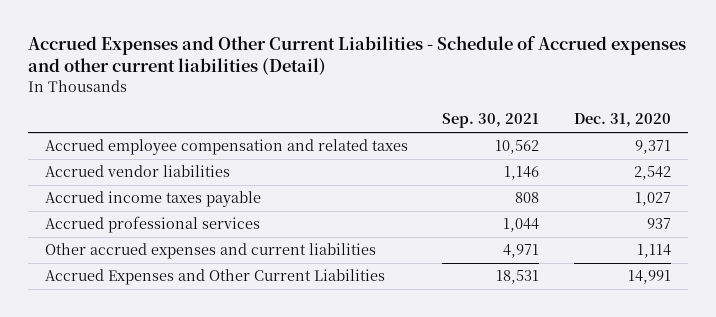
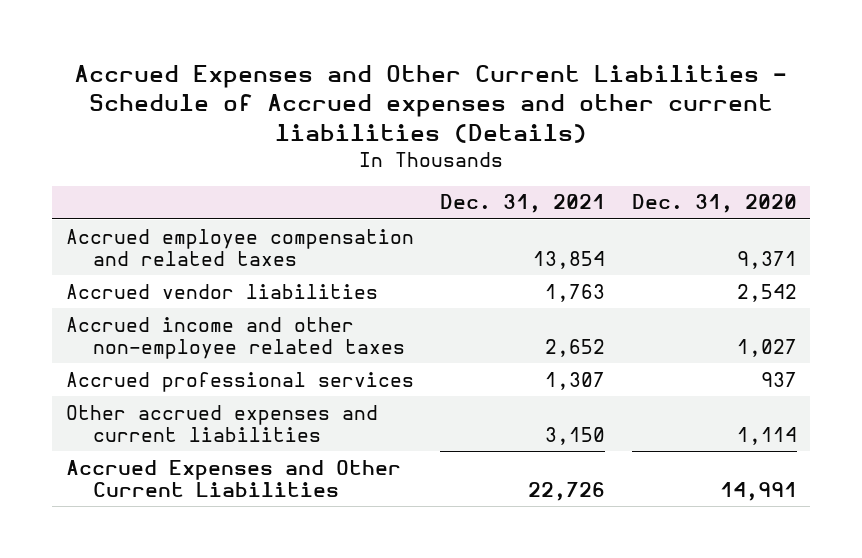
[27,36,686,76] Accrued Expenses and Other Current Liabilities - Schedule of Accrued expenses and other current liabilities (Detail) -> [74,64,788,143] Accrued Expenses and Other Current Liabilities - Schedule of Accrued expenses and other current liabilities (Details)
[442,113,540,129] Sep. 30, 2021 -> none
none -> [440,194,606,214] Dec. 31, 2021
[44,191,261,208] Accrued income taxes payable -> [65,316,406,359] Accrued income and other non-employee related taxes

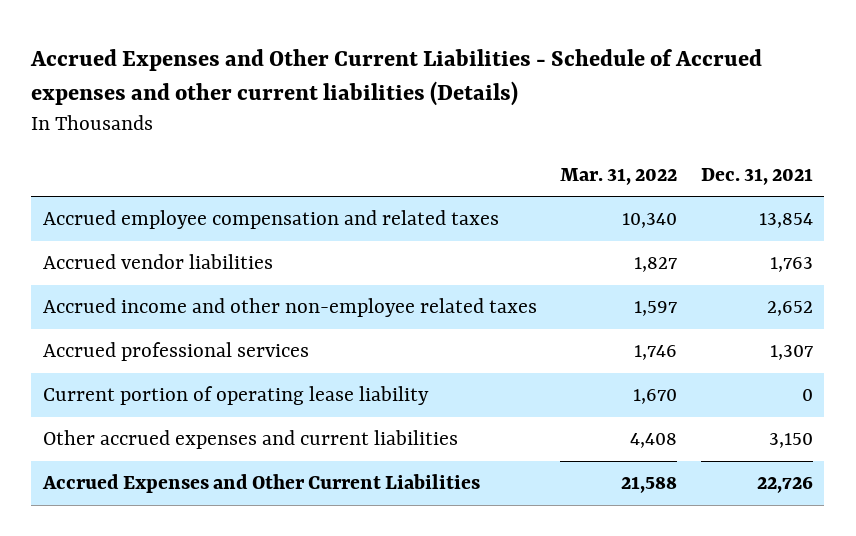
[631,194,797,214] Dec. 31, 2020 -> none
none -> [560,167,678,185] Mar. 31, 2022
none -> [42,386,429,406] Current portion of operating lease liability

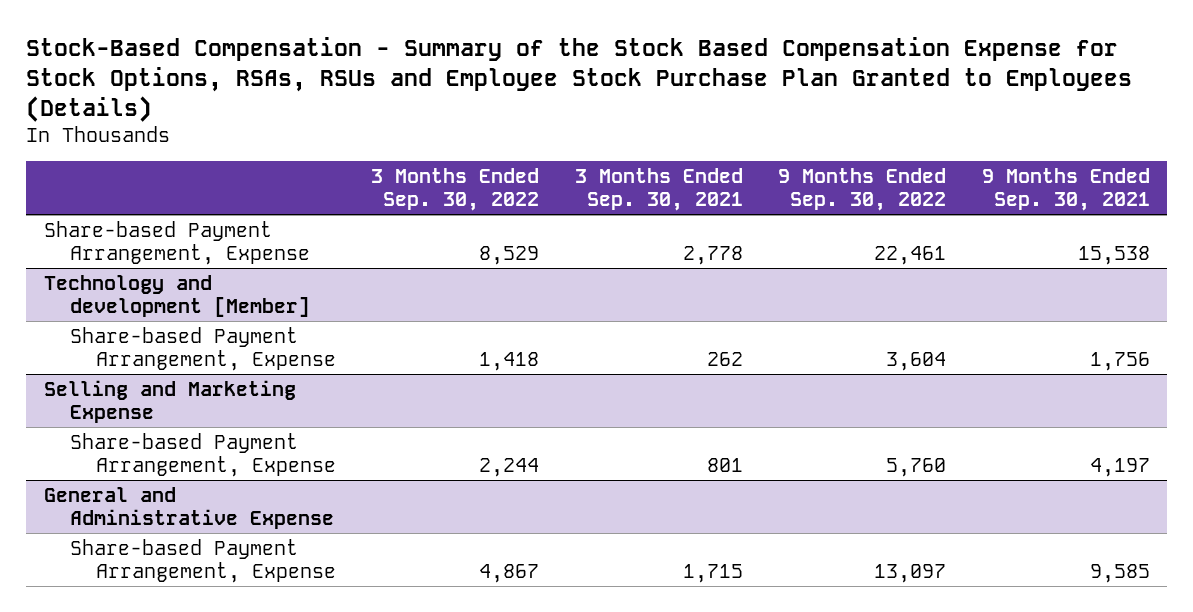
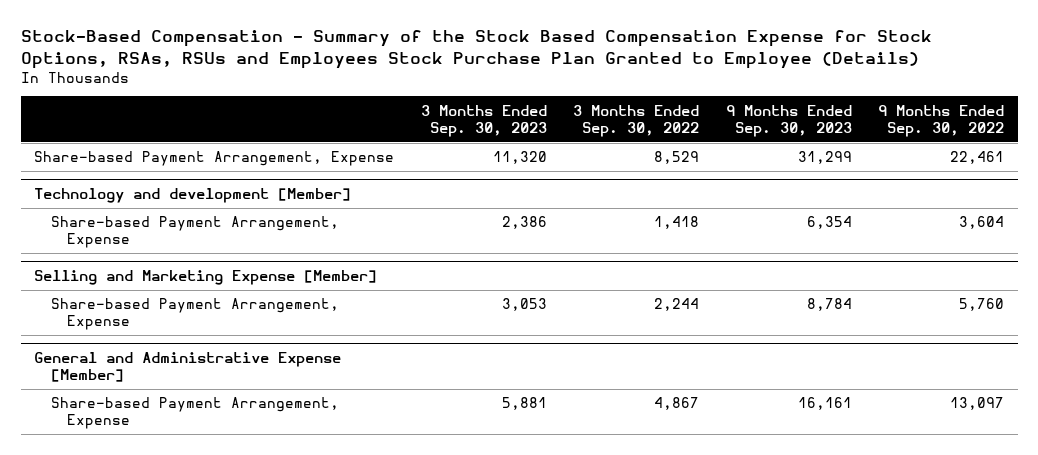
[25,36,1132,122] Stock-Based Compensation - Summary of the Stock Based Compensation Expense for Stock Options, RSAs, RSUs and Employee Stock Purchase Plan Granted to Employees (Details) -> [20,30,932,69] Stock-Based Compensation - Summary of the Stock Based Compensation Expense for Stock Options, RSAs, RSUs and Employees Stock Purchase Plan Granted to Employee (Details)
[574,168,743,212] 3 Months Ended Sep. 30, 2021 -> none
[981,168,1150,212] 9 Months Ended Sep. 30, 2021 -> none
none -> [420,104,547,137] 3 Months Ended Sep. 30, 2023
none -> [725,104,852,137] 9 Months Ended Sep. 30, 2023
[43,379,296,423] Selling and Marketing Expense -> [34,269,378,285] Selling and Marketing Expense [Member]
[43,486,334,529] General and Administrative Expense -> [34,351,342,383] General and Administrative Expense [Member]

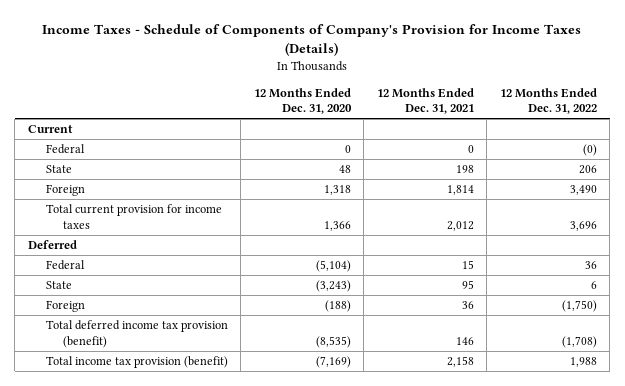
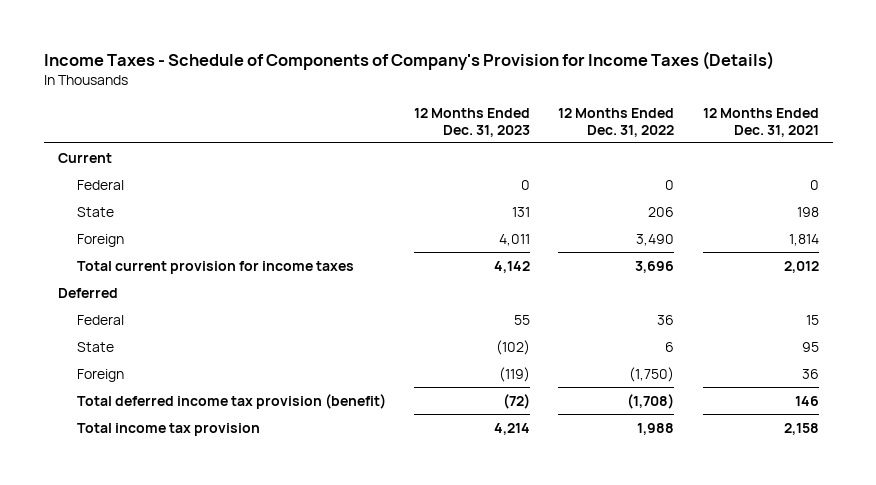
[253,87,352,115] 12 Months Ended Dec. 31, 2020 -> none
none -> [414,107,531,137] 12 Months Ended Dec. 31, 2023
[582,144,597,157] (0) -> [665,179,675,190] 0
[45,356,228,369] Total income tax provision (benefit) -> [77,422,261,436] Total income tax provision

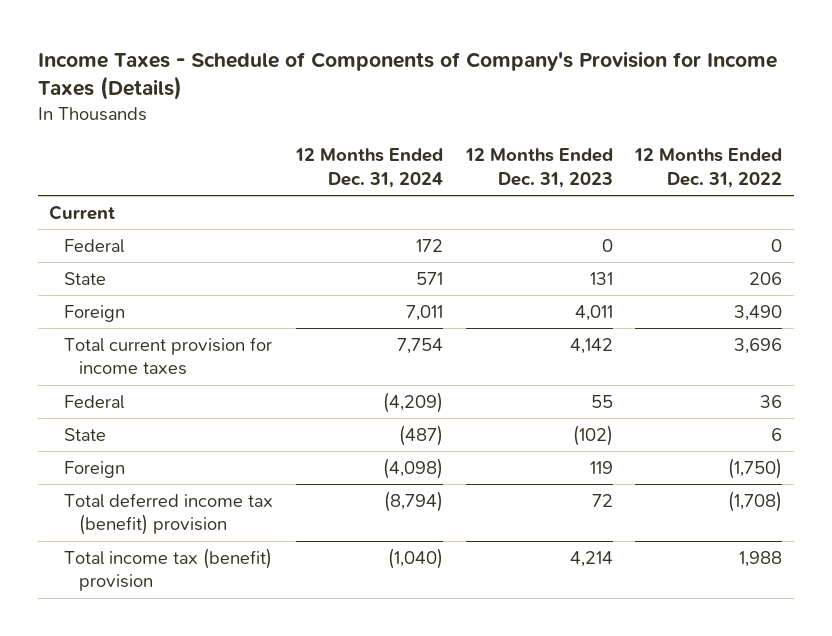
[702,107,819,137] 12 Months Ended Dec. 31, 2021 -> none
none -> [294,148,443,188] 12 Months Ended Dec. 31, 2024
[57,287,118,298] Deferred -> none
[499,366,531,382] (119) -> [589,460,613,474] 119
[77,393,387,409] Total deferred income tax provision (benefit) -> [63,492,273,536] Total deferred income tax (benefit) provision
[503,393,531,409] (72) -> [591,493,613,507] 72
[77,422,261,436] Total income tax provision -> [63,547,272,592] Total income tax (benefit) provision

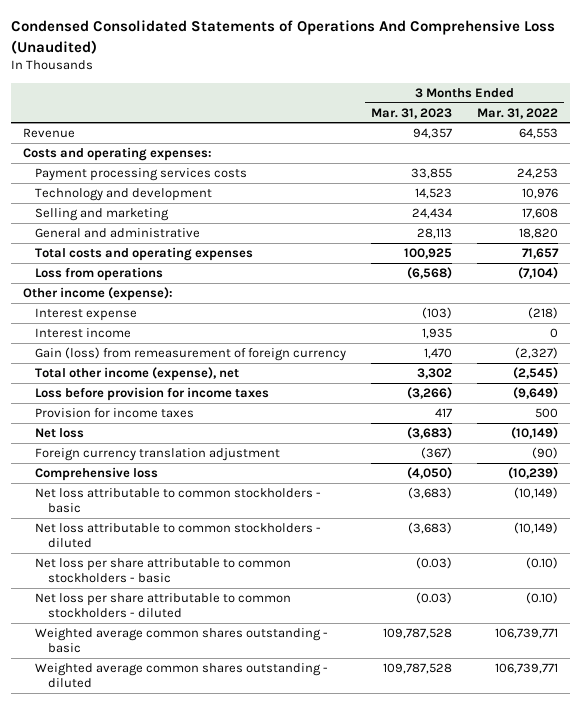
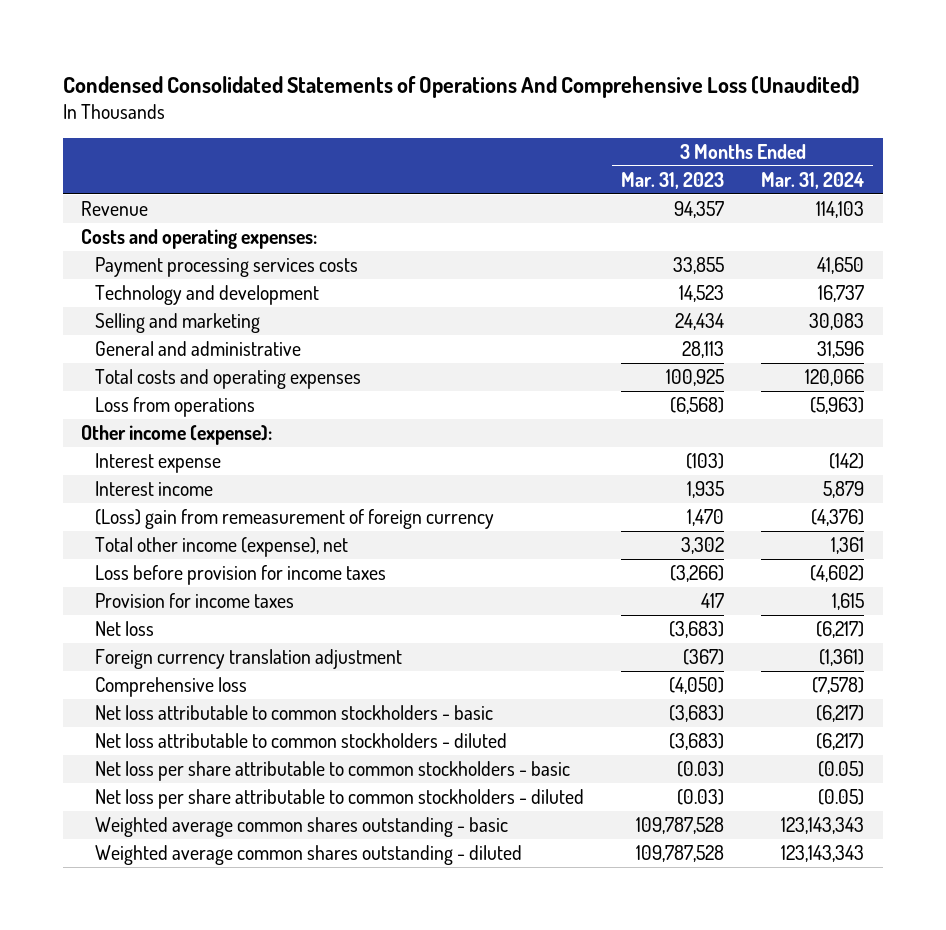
[476,107,558,119] Mar. 31, 2022 -> none
none -> [761,171,865,189] Mar. 31, 2024
[35,347,347,362] Gain (loss) from remeasurement of foreign currency -> [95,508,495,529] (Loss) gain from remeasurement of foreign currency

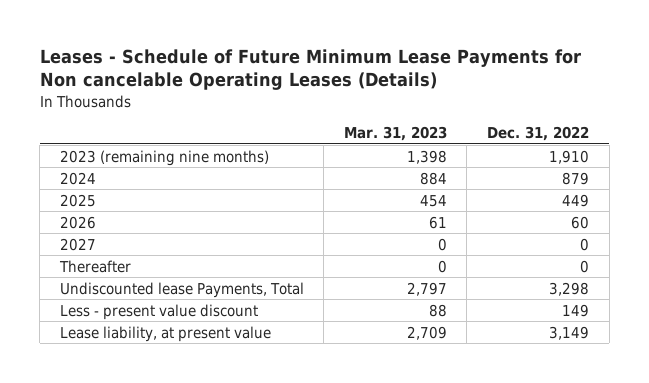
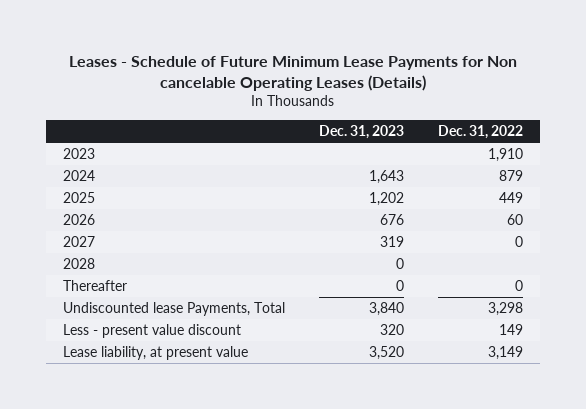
[343,126,447,142] Mar. 31, 2023 -> none
none -> [319,124,405,139] Dec. 31, 2023
[59,149,269,166] 2023 (remaining nine months) -> [62,148,95,160] 2023
none -> [62,258,95,270] 2028

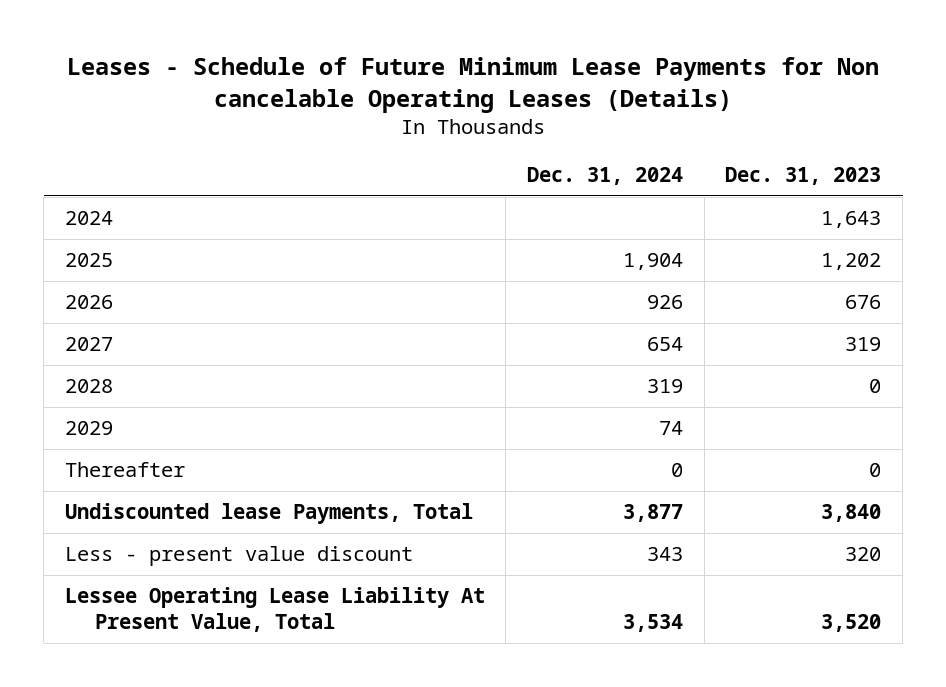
[438,124,524,139] Dec. 31, 2022 -> none
none -> [527,167,684,186] Dec. 31, 2024
[62,148,95,160] 2023 -> none
none -> [64,421,113,436] 2029
[62,346,248,361] Lease liability, at present value -> [64,587,485,632] Lessee Operating Lease Liability At Present Value, Total

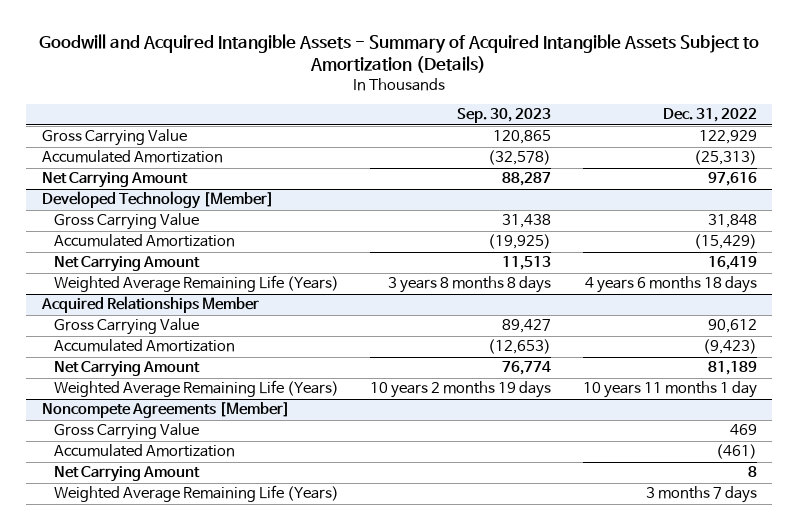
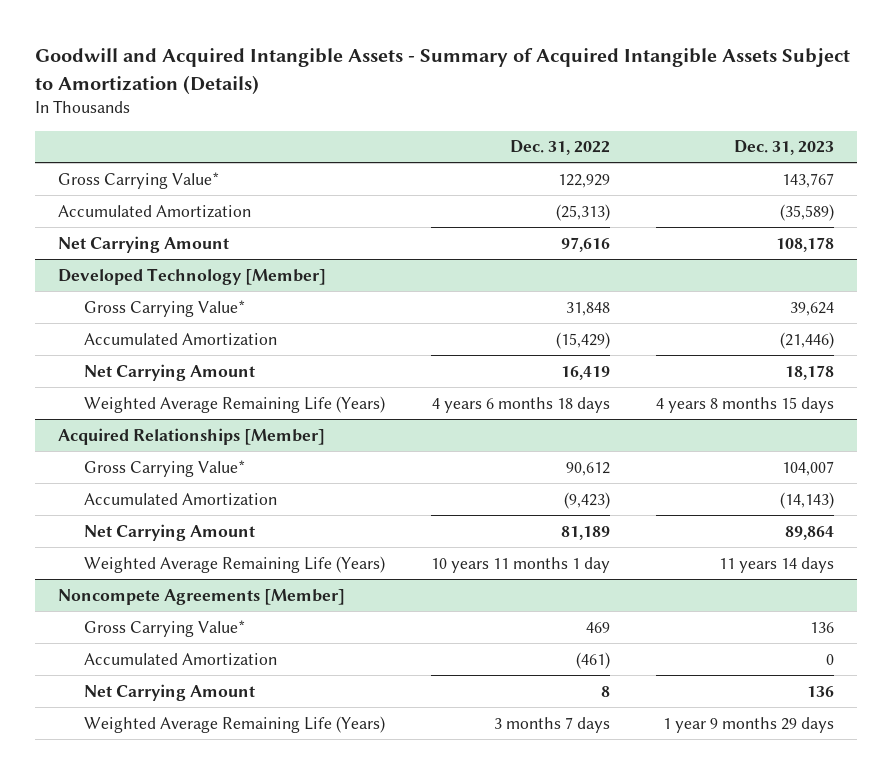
[457,108,552,124] Sep. 30, 2023 -> none
none -> [734,140,835,156] Dec. 31, 2023
[41,129,187,147] Gross Carrying Value -> [58,171,221,189] Gross Carrying Value*
[54,213,200,231] Gross Carrying Value -> [83,299,246,317] Gross Carrying Value*
[40,296,259,314] Acquired Relationships Member -> [58,427,326,445] Acquired Relationships [Member]
[54,318,200,336] Gross Carrying Value -> [83,459,246,477] Gross Carrying Value*
[54,423,200,441] Gross Carrying Value -> [83,619,246,637] Gross Carrying Value*

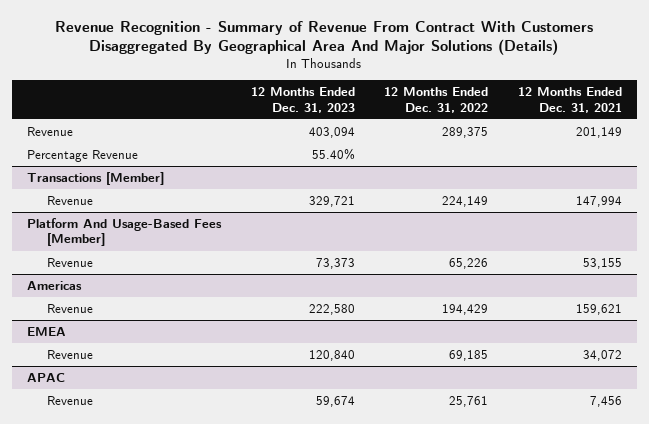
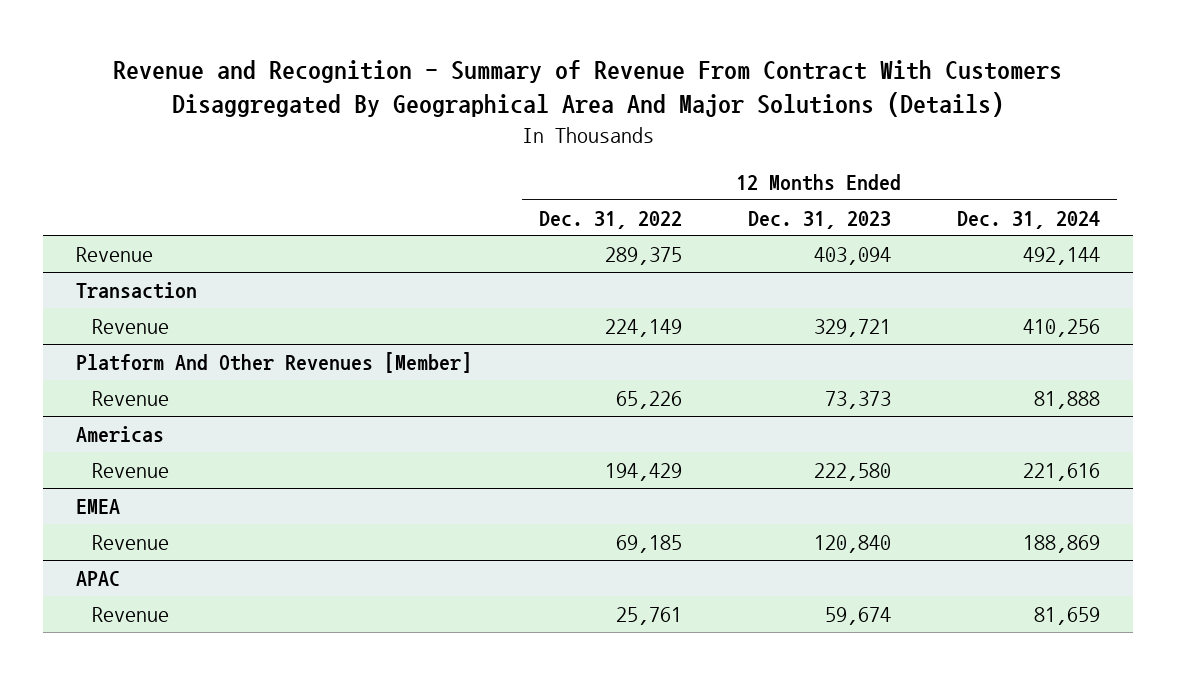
[55,20,594,55] Revenue Recognition - Summary of Revenue From Contract With Customers Disaggregated By Geographical Area And Major Solutions (Details) -> [113,59,1063,118] Revenue and Recognition - Summary of Revenue From Contract With Customers Disaggregated By Geographical Area And Major Solutions (Details)
[518,87,623,113] 12 Months Ended Dec. 31, 2021 -> none
none -> [957,210,1101,229] Dec. 31, 2024
[26,149,138,162] Percentage Revenue -> none
[26,171,164,185] Transactions [Member] -> [76,281,198,299] Transaction
[26,217,222,247] Platform And Usage-Based Fees [Member] -> none
none -> [76,351,473,373] Platform And Other Revenues [Member]

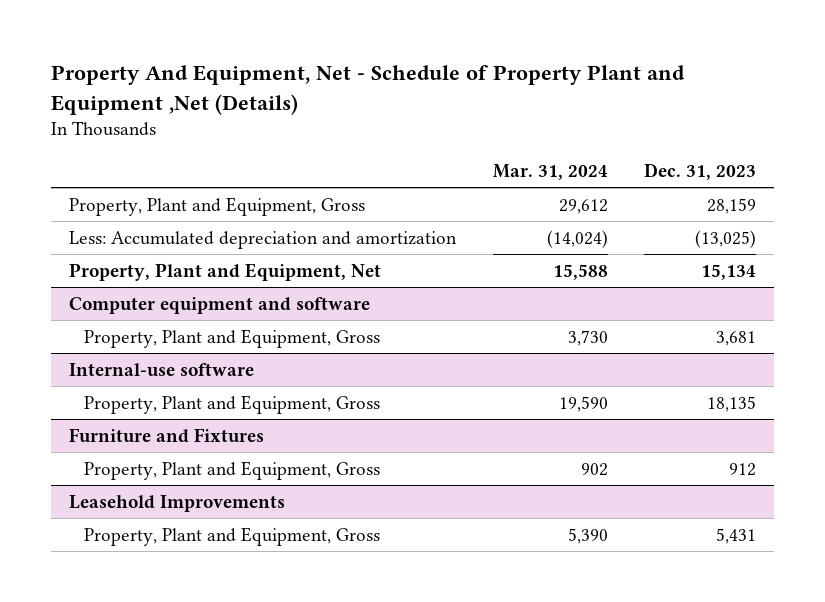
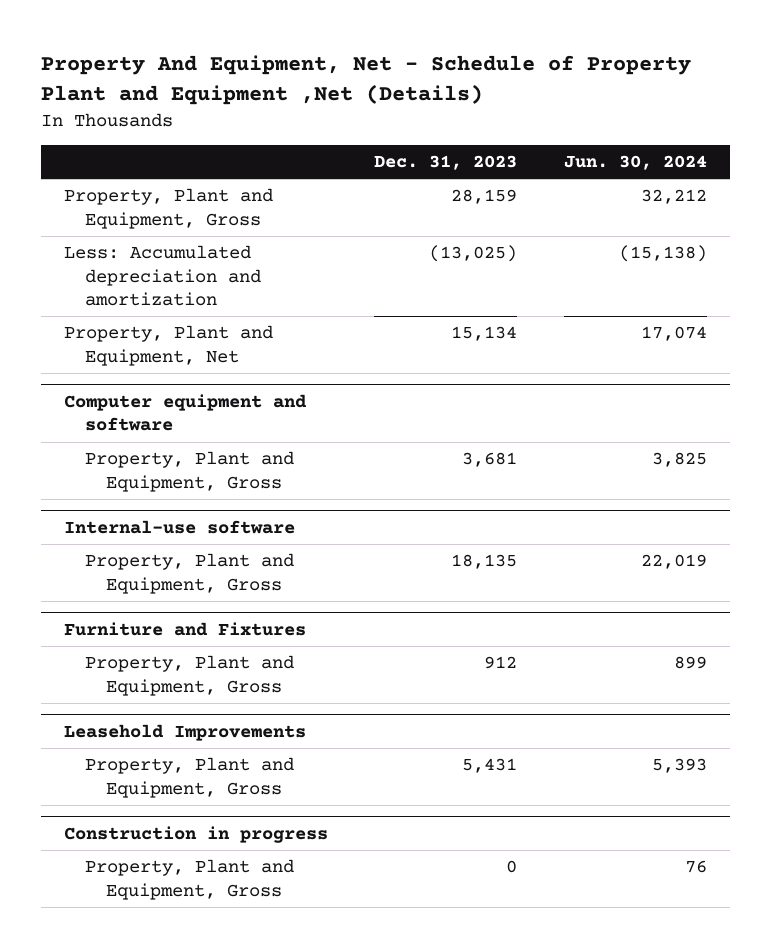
[492,163,608,180] Mar. 31, 2024 -> none
none -> [563,155,707,171] Jun. 30, 2024
none -> [63,825,328,843] Construction in progress
none -> [84,859,294,900] Property, Plant and Equipment, Gross

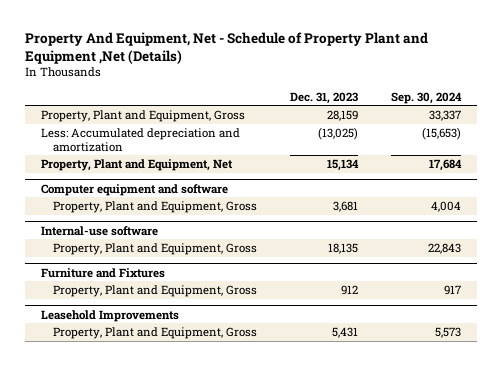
[563,155,707,171] Jun. 30, 2024 -> none
none -> [390,91,462,104] Sep. 30, 2024
[63,825,328,843] Construction in progress -> none
[84,859,294,900] Property, Plant and Equipment, Gross -> none

